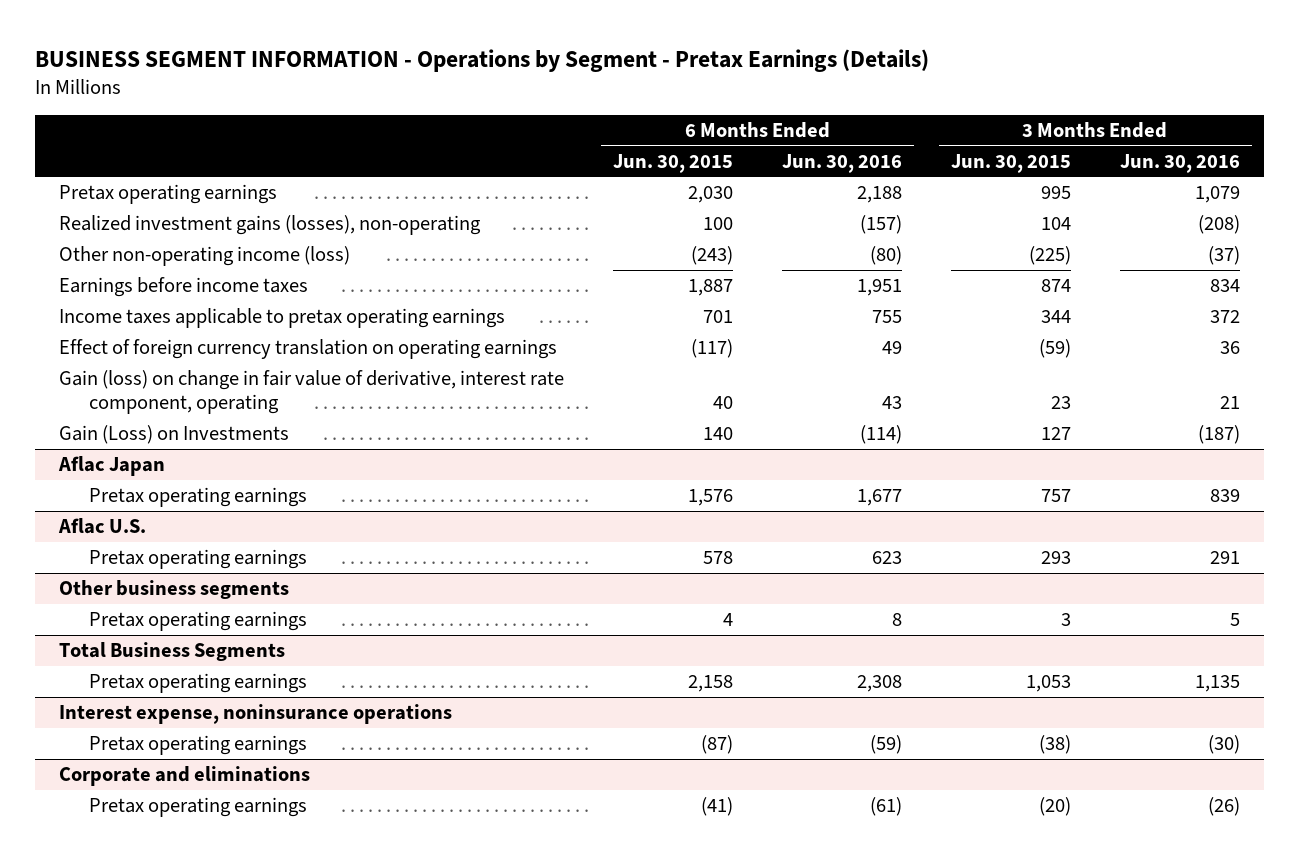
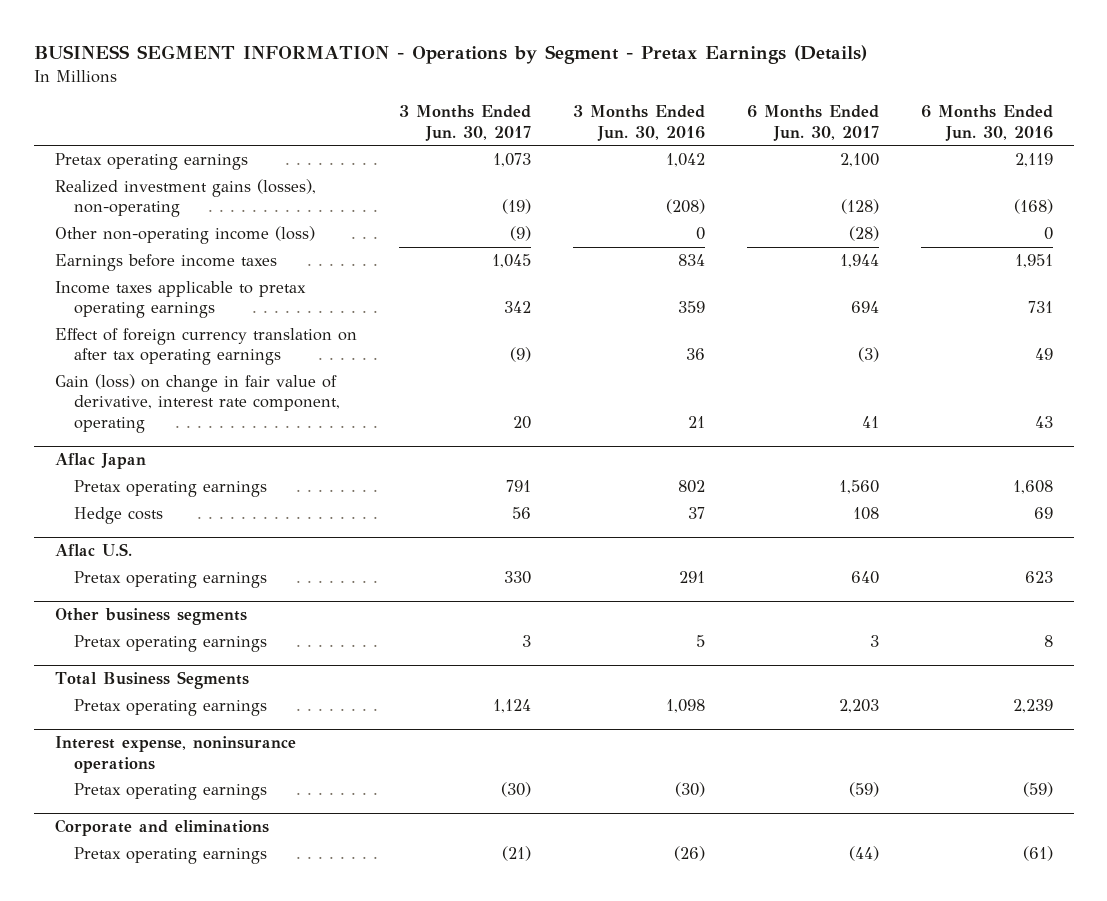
[613,153,734,173] Jun. 30, 2015 -> none
[951,153,1072,173] Jun. 30, 2015 -> none
none -> [398,105,531,141] 3 Months Ended Jun. 30, 2017
none -> [746,105,879,141] 6 Months Ended Jun. 30, 2017
[857,186,903,204] 2,188 -> [1014,153,1053,168] 2,119
[1194,186,1240,204] 1,079 -> [665,153,705,168] 1,042
[860,215,903,235] (157) -> [1013,199,1053,215] (168)
[870,246,903,266] (80) -> [1043,227,1053,241] 0
[1207,246,1240,266] (37) -> [695,227,705,241] 0
[872,310,903,324] 755 -> [1027,301,1053,314] 731
[1209,310,1240,324] 372 -> [677,301,705,314] 359
[59,339,558,360] Effect of foreign currency translation on operating earnings -> [54,328,357,366] Effect of foreign currency translation on after tax operating earnings
[59,425,290,445] Gain (Loss) on Investments -> none
[857,489,903,507] 1,677 -> [1012,480,1053,495] 1,608
[1209,489,1240,503] 839 -> [677,480,705,494] 802
none -> [74,507,164,525] Hedge costs
[857,675,903,693] 2,308 -> [1012,699,1053,714] 2,239
[1194,675,1240,693] 1,135 -> [665,699,705,714] 1,098

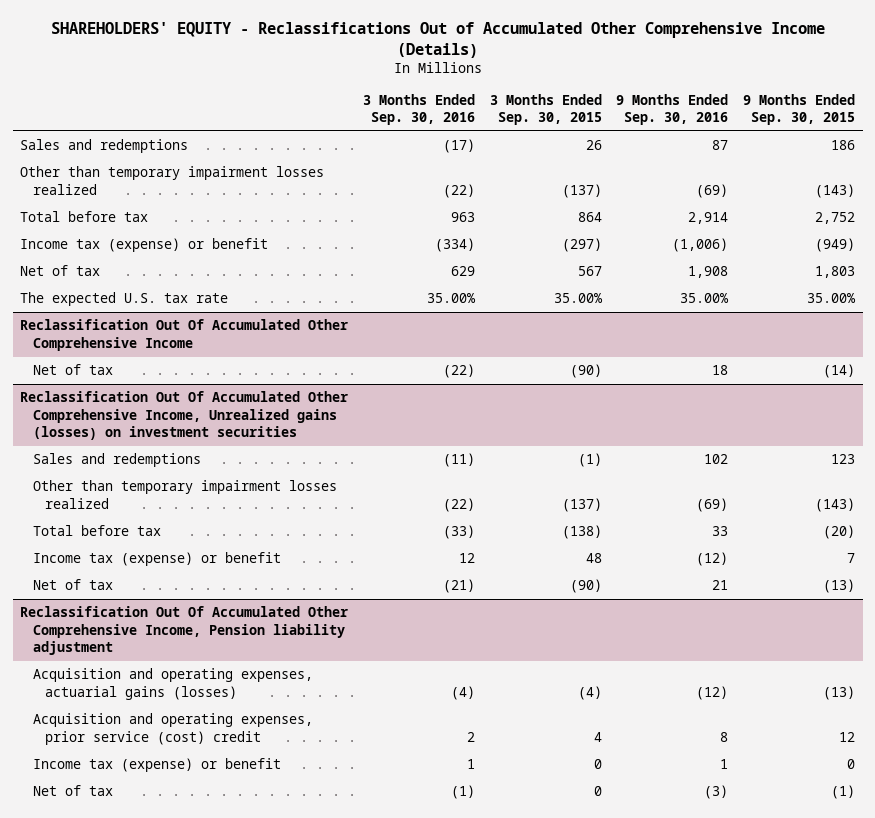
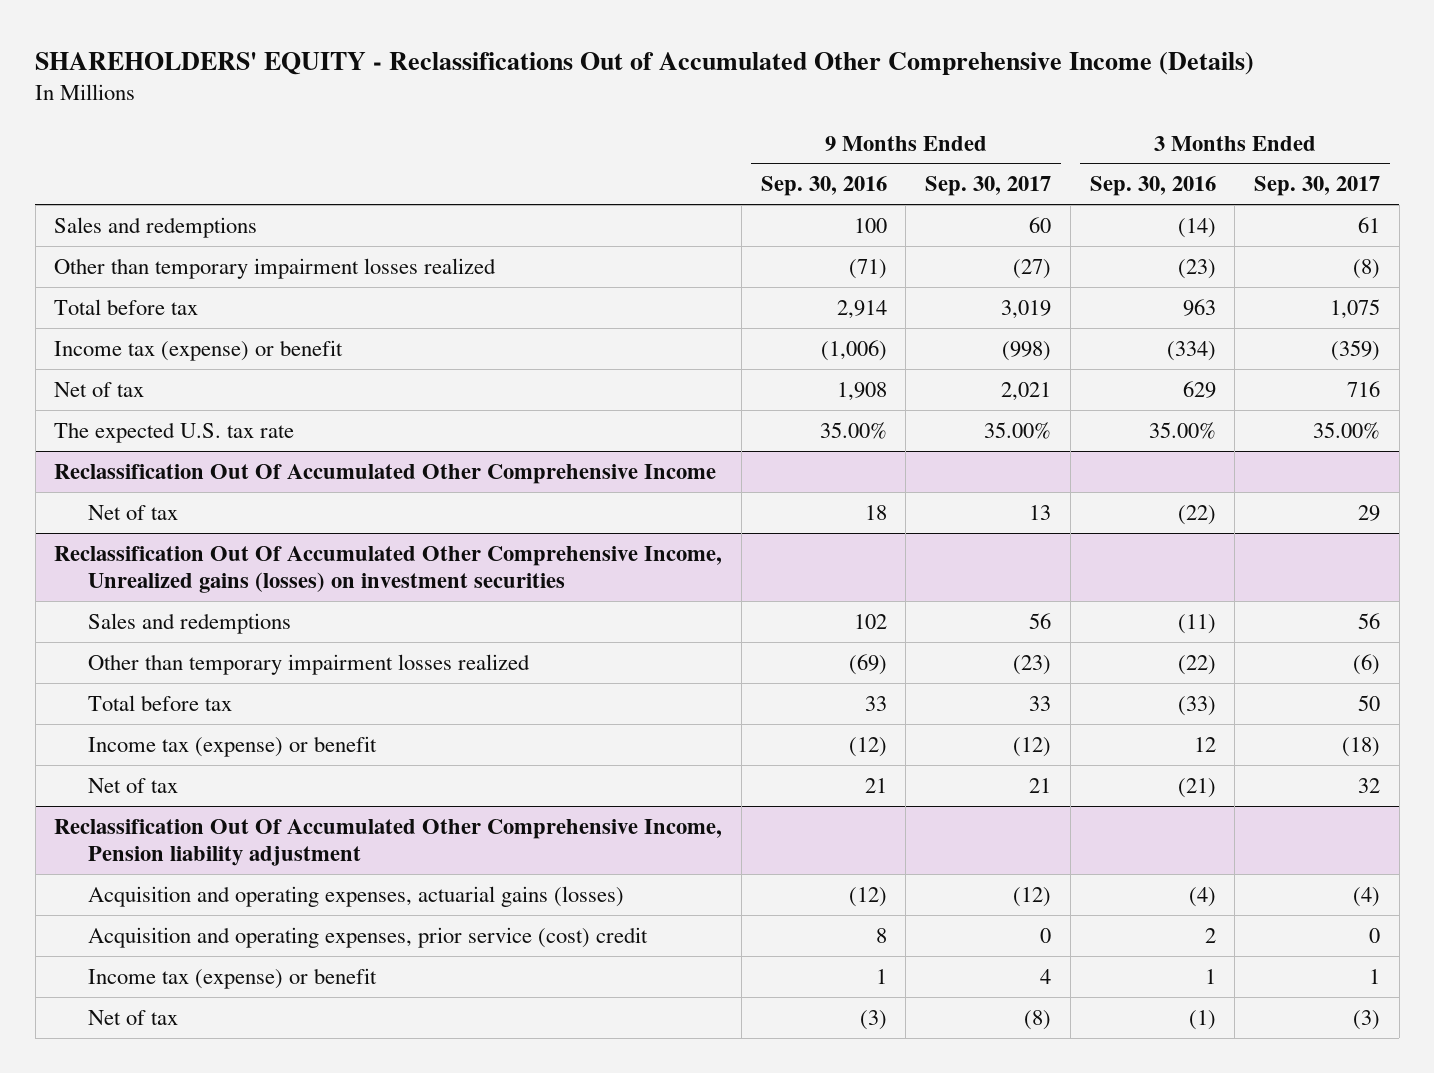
[489,93,602,125] 3 Months Ended Sep. 30, 2015 -> none
[743,93,856,125] 9 Months Ended Sep. 30, 2015 -> none
none -> [925,176,1052,197] Sep. 30, 2017
none -> [1253,176,1380,197] Sep. 30, 2017
[442,139,475,154] (17) -> [1177,217,1216,238] (14)
[712,140,729,151] 87 -> [853,217,887,233] 100
[442,183,475,198] (22) -> [1177,258,1216,279] (23)
[696,183,729,198] (69) -> [848,258,887,279] (71)

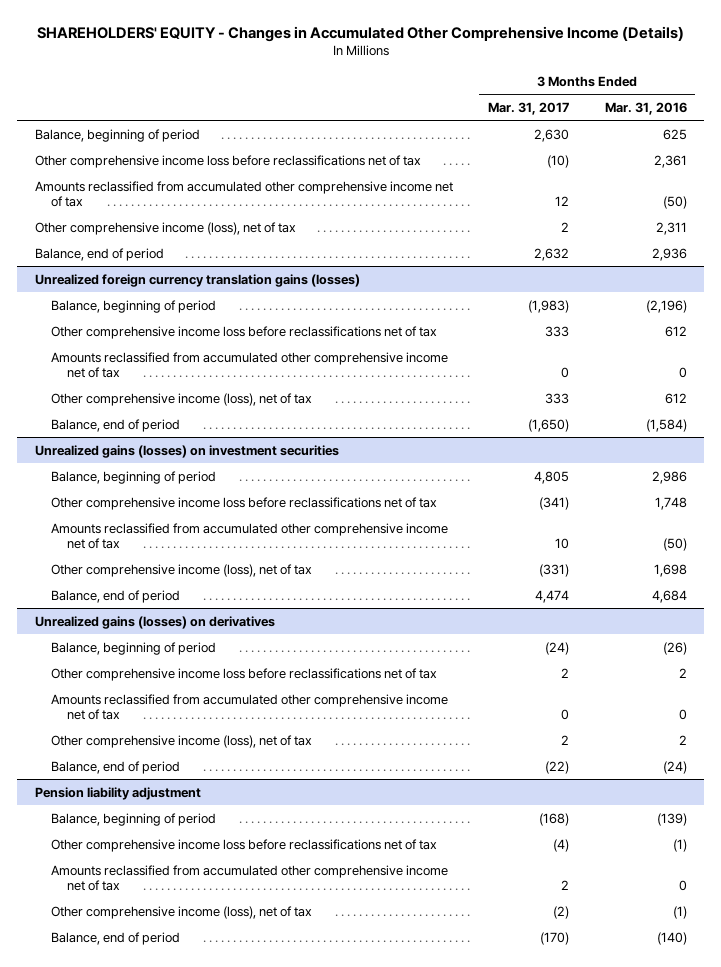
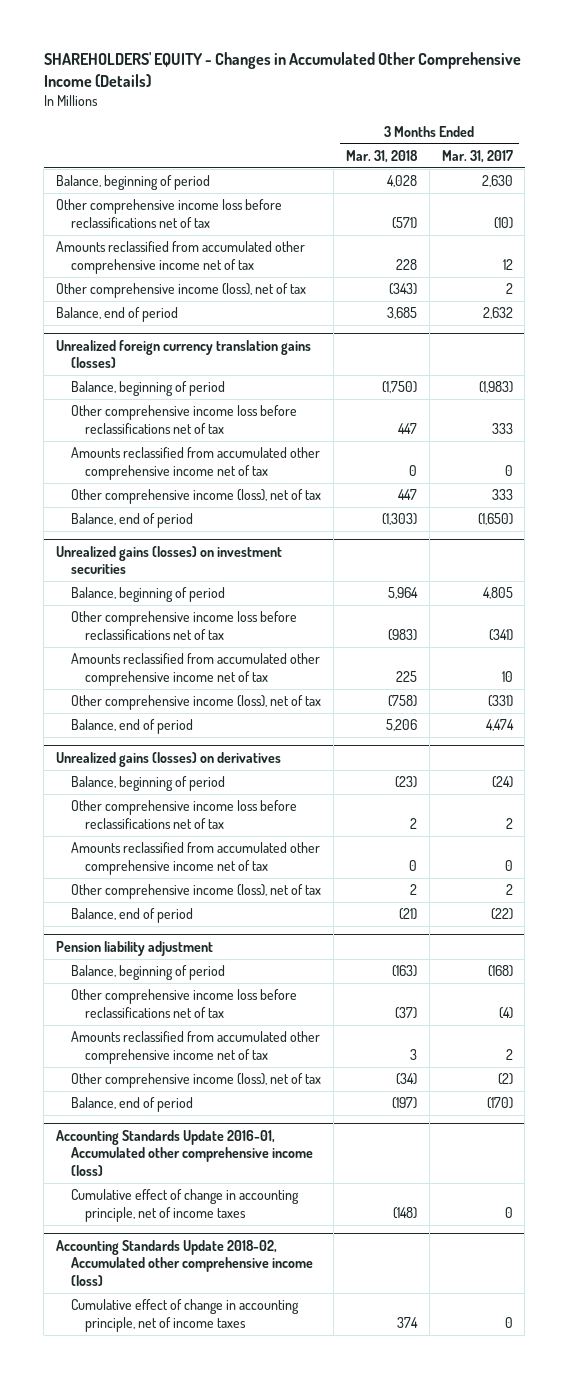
[604,101,687,115] Mar. 31, 2016 -> none
none -> [345,149,418,163] Mar. 31, 2018
none -> [56,1129,313,1176] Accounting Standards Update 2016-01, Accumulated other comprehensive income (loss)
none -> [70,1189,299,1222] Cumulative effect of change in accounting principle, net of income taxes
none -> [56,1239,313,1286] Accounting Standards Update 2018-02, Accumulated other comprehensive income (loss)
none -> [70,1299,299,1332] Cumulative effect of change in accounting principle, net of income taxes

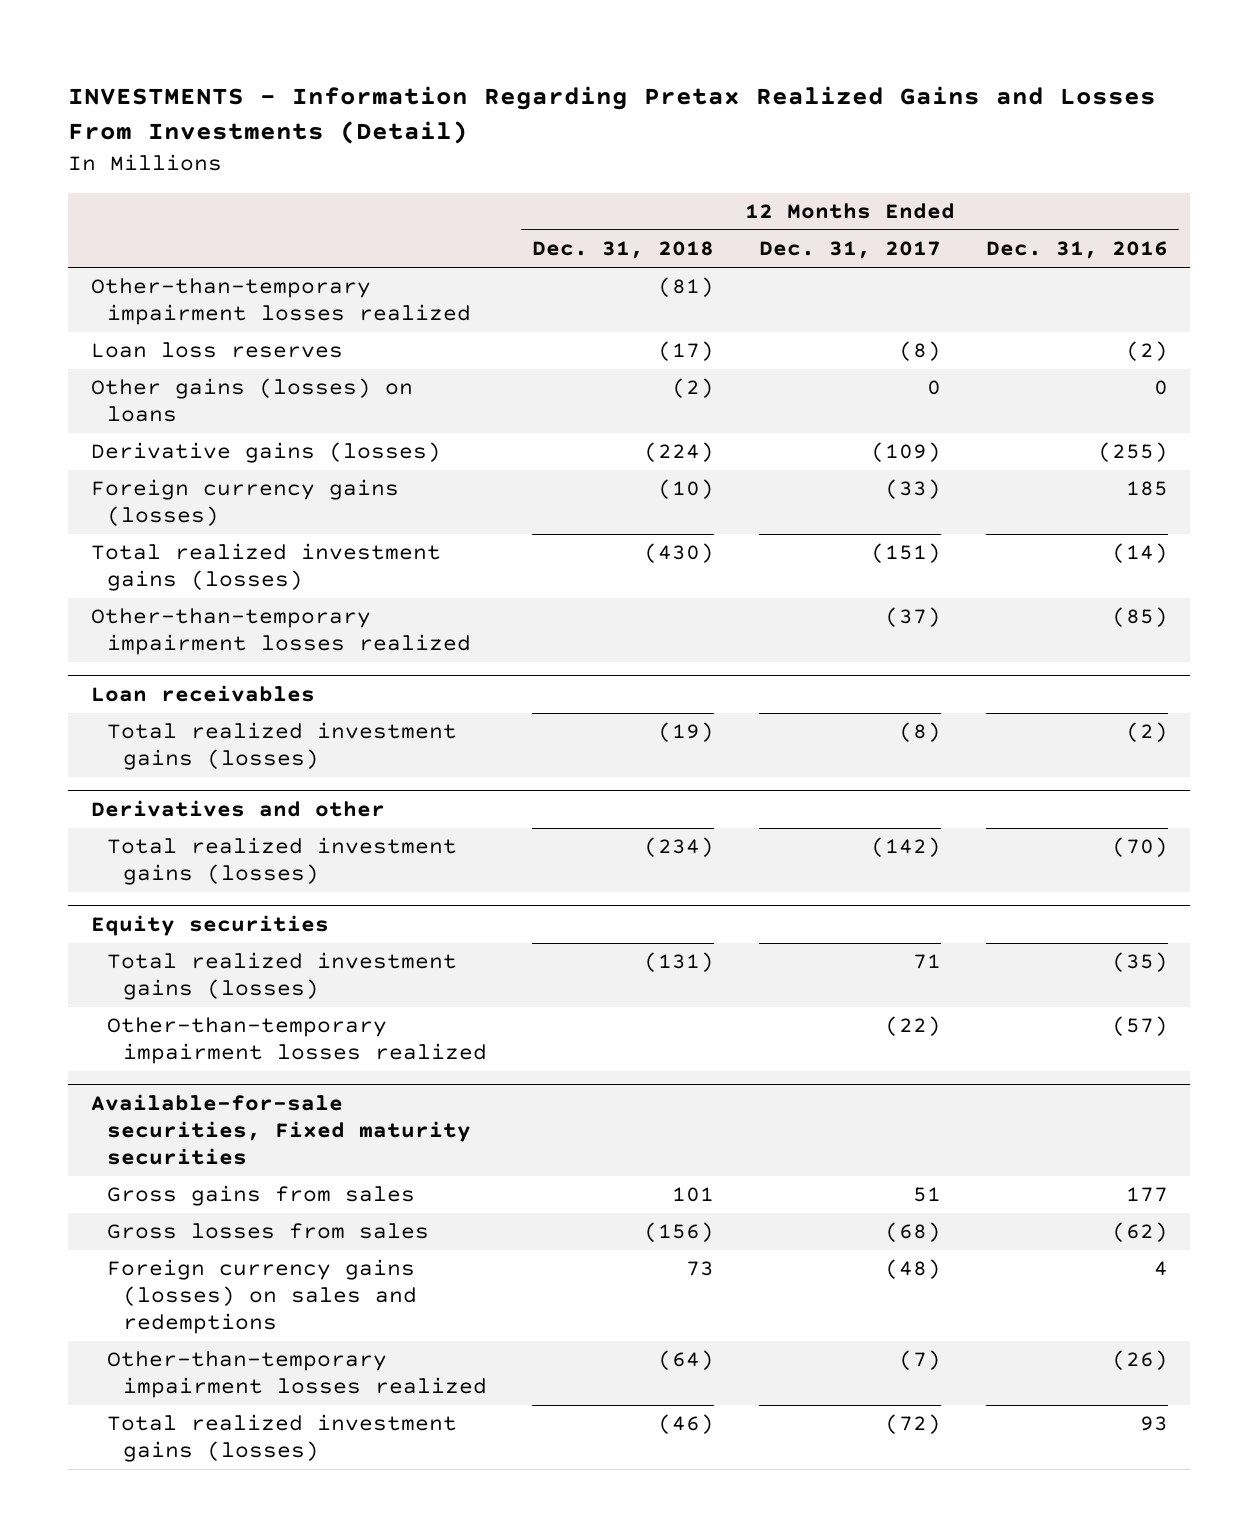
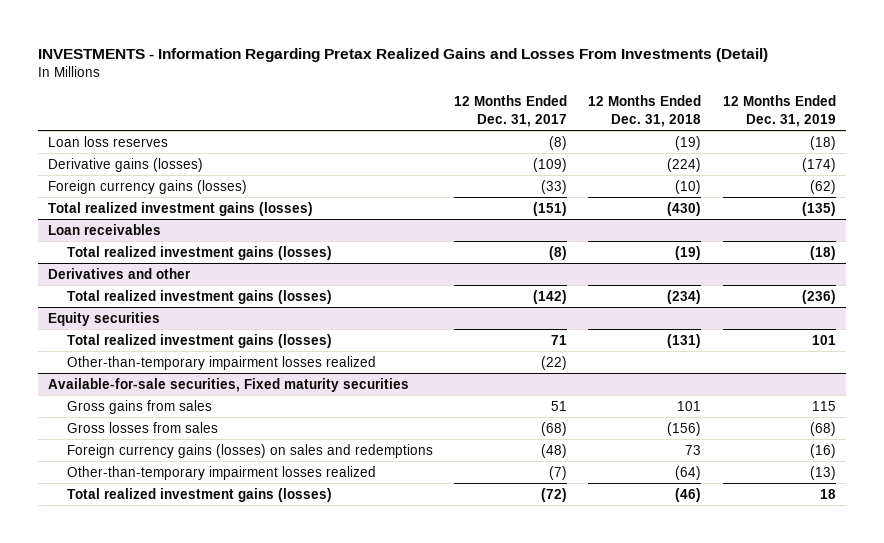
[985,241,1168,260] Dec. 31, 2016 -> none
none -> [722,95,836,127] 12 Months Ended Dec. 31, 2019
[90,278,472,326] Other-than-temporary impairment losses realized -> none
[90,378,413,423] Other gains (losses) on loans -> none
[658,341,715,362] (17) -> [675,135,702,150] (19)
[90,608,472,656] Other-than-temporary impairment losses realized -> none

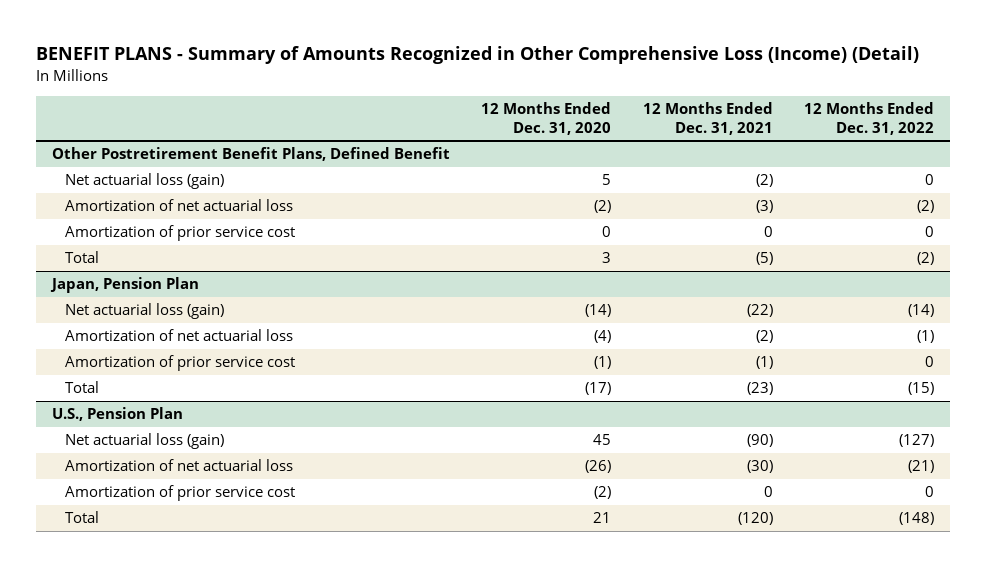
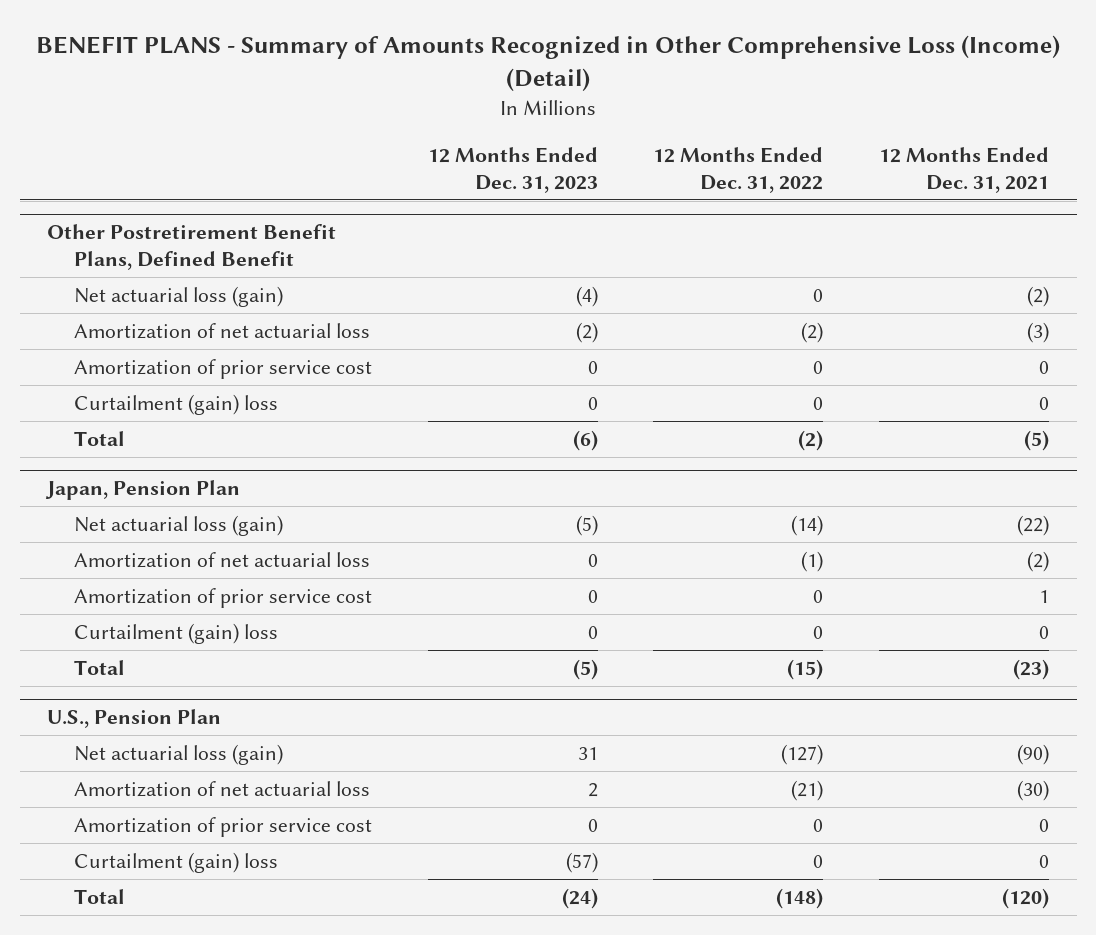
[481,102,612,135] 12 Months Ended Dec. 31, 2020 -> none
none -> [427,146,598,193] 12 Months Ended Dec. 31, 2023
none -> [73,393,278,415] Curtailment (gain) loss
[755,356,773,370] (1) -> [1038,589,1049,603] 1
none -> [73,622,278,644] Curtailment (gain) loss
none -> [73,851,278,873] Curtailment (gain) loss

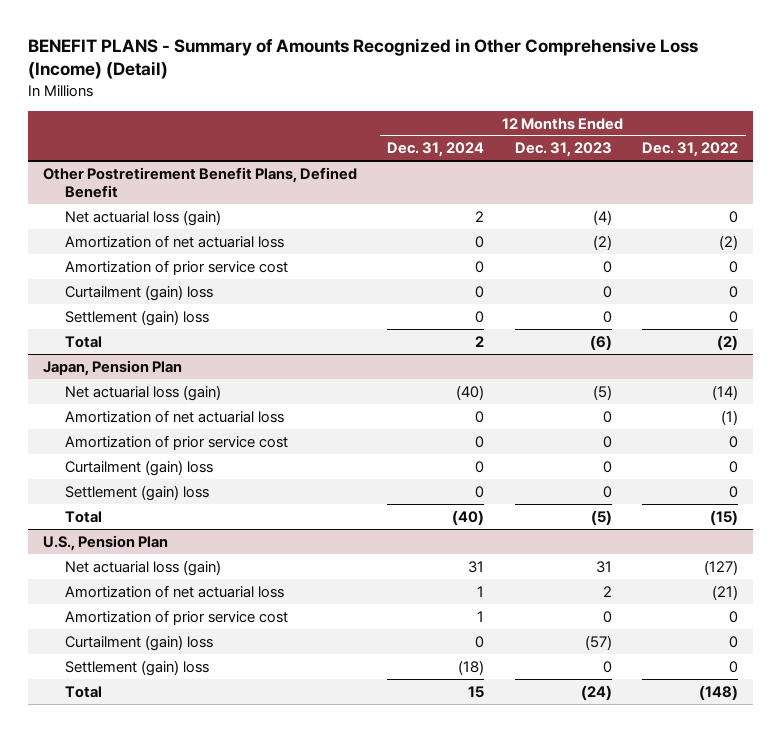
[878,146,1049,193] 12 Months Ended Dec. 31, 2021 -> none
none -> [387,142,485,158] Dec. 31, 2024
none -> [65,309,210,326] Settlement (gain) loss
none -> [65,484,210,501] Settlement (gain) loss
none -> [65,659,210,676] Settlement (gain) loss

